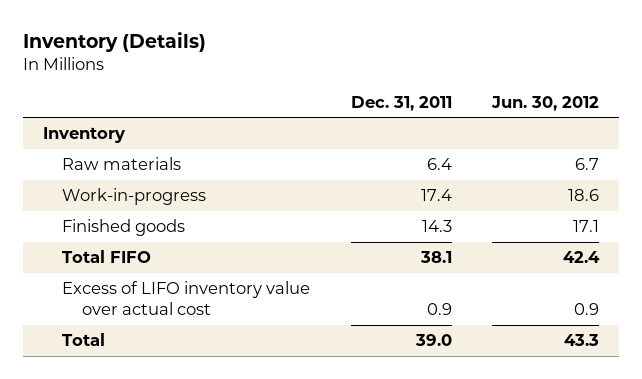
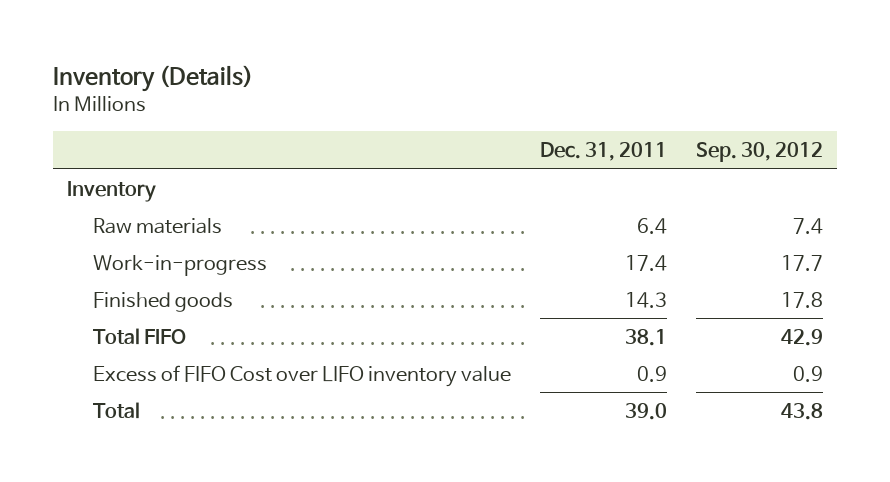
[491,95,600,111] Jun. 30, 2012 -> none
none -> [695,142,823,163] Sep. 30, 2012
[62,281,311,316] Excess of LIFO inventory value over actual cost -> [93,364,512,387] Excess of FIFO Cost over LIFO inventory value

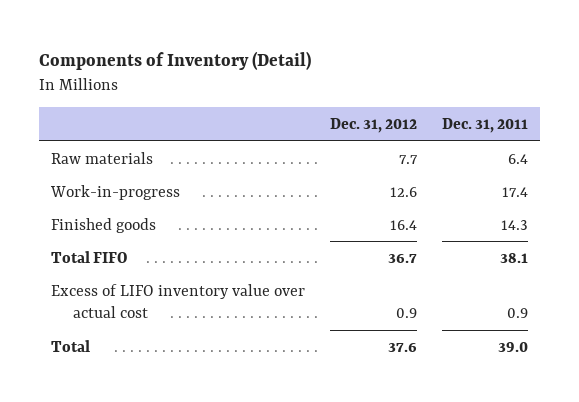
[52,65,253,93] Inventory (Details) -> [38,51,311,71] Components of Inventory (Detail)
[695,142,823,163] Sep. 30, 2012 -> none
none -> [329,118,417,134] Dec. 31, 2012
[67,180,157,202] Inventory -> none
[93,364,512,387] Excess of FIFO Cost over LIFO inventory value -> [51,283,306,319] Excess of LIFO inventory value over actual cost

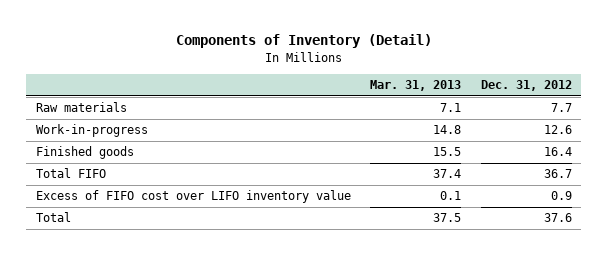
[441,118,528,134] Dec. 31, 2011 -> none
none -> [370,80,462,92] Mar. 31, 2013
[51,283,306,319] Excess of LIFO inventory value over actual cost -> [36,190,352,204] Excess of FIFO cost over LIFO inventory value

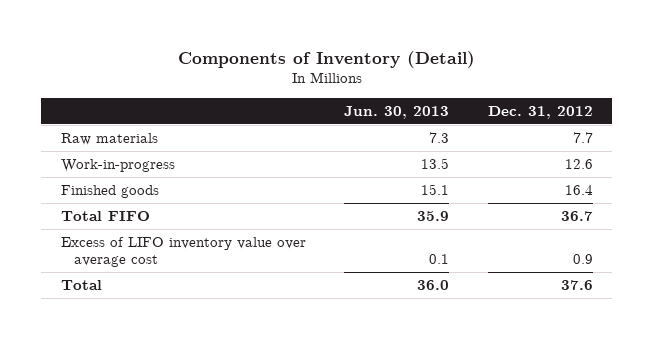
[370,80,462,92] Mar. 31, 2013 -> none
none -> [344,105,450,119] Jun. 30, 2013
[36,190,352,204] Excess of FIFO cost over LIFO inventory value -> [60,236,306,268] Excess of LIFO inventory value over average cost

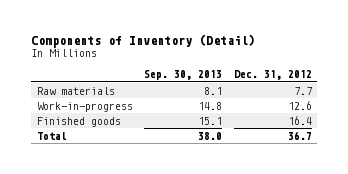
[344,105,450,119] Jun. 30, 2013 -> none
none -> [144,70,223,81] Sep. 30, 2013
[60,210,150,221] Total FIFO -> none
[60,236,306,268] Excess of LIFO inventory value over average cost -> none
[561,279,594,290] 37.6 -> [287,130,312,140] 36.7

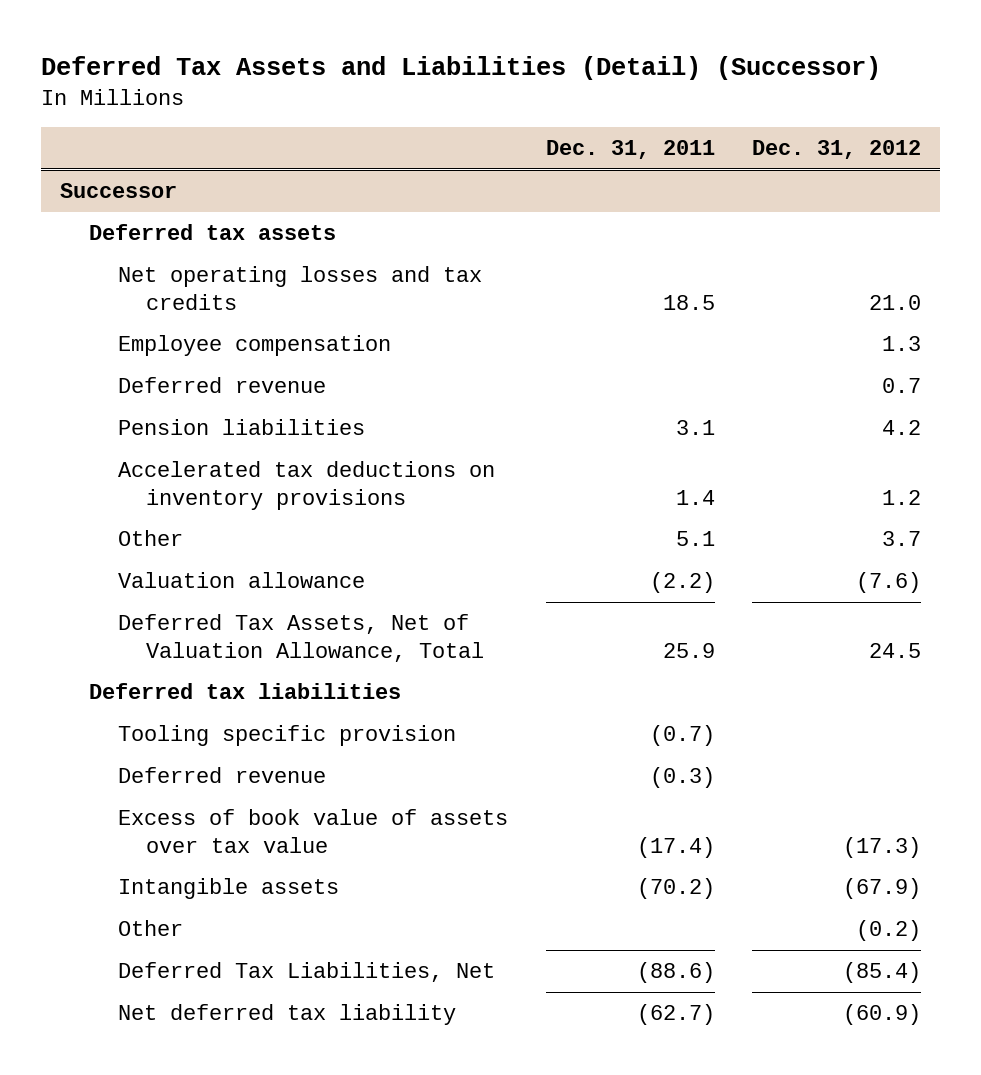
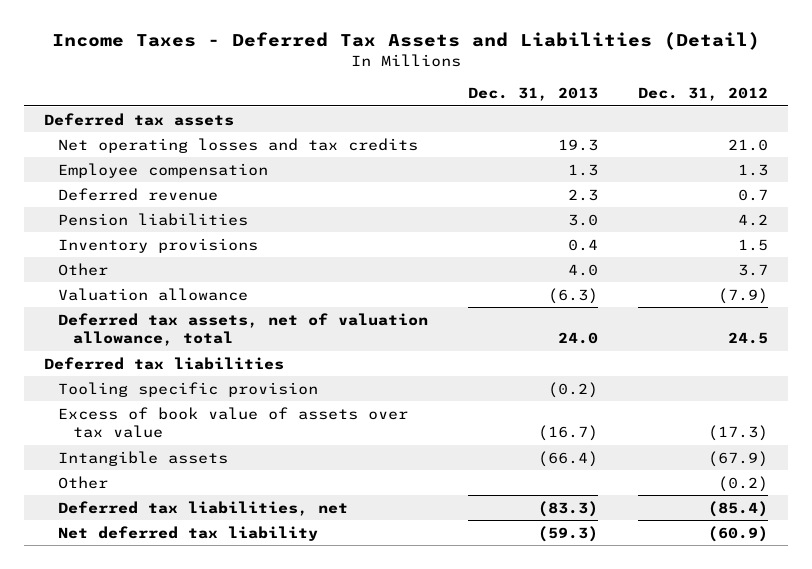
[41,56,882,81] Deferred Tax Assets and Liabilities (Detail) (Successor) -> [51,32,760,51] Income Taxes - Deferred Tax Assets and Liabilities (Detail)
[545,140,715,160] Dec. 31, 2011 -> none
none -> [468,87,599,102] Dec. 31, 2013
[59,183,177,199] Successor -> none
[117,461,495,510] Accelerated tax deductions on inventory provisions -> [58,237,259,253] Inventory provisions
[882,489,922,505] 1.2 -> [738,238,769,251] 1.5
[856,572,922,594] (7.6) -> [718,287,769,304] (7.9)
[117,614,485,662] Deferred Tax Assets, Net of Valuation Allowance, Total -> [58,312,429,347] Deferred tax assets, net of valuation allowance, total
[117,767,326,784] Deferred revenue -> none
[117,962,495,983] Deferred Tax Liabilities, Net -> [58,500,349,516] Deferred tax liabilities, net

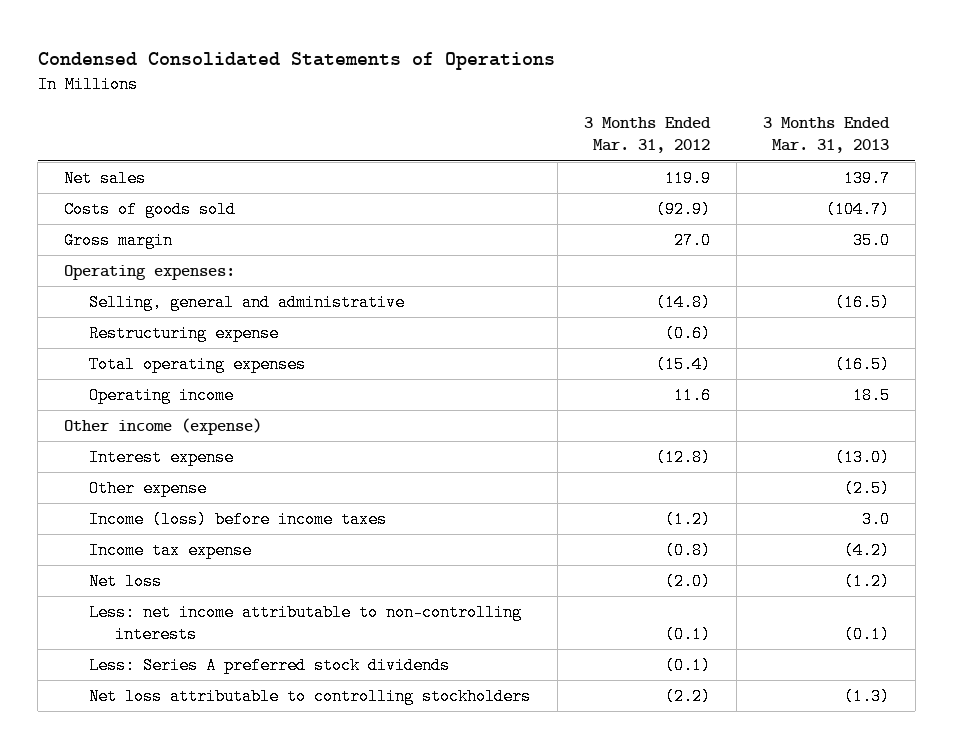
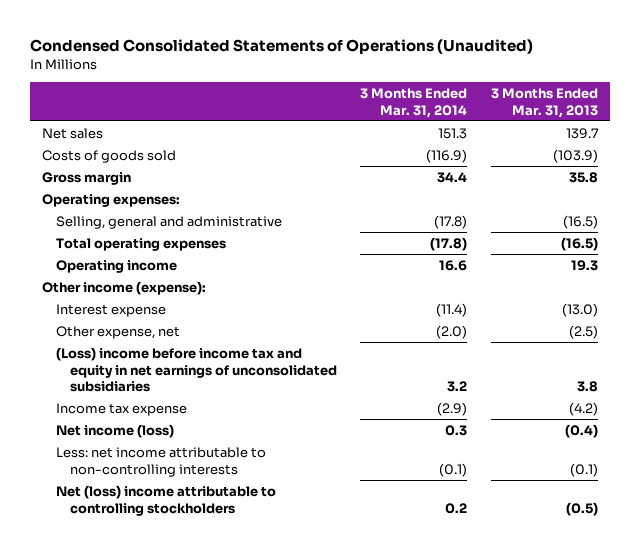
[37,52,555,71] Condensed Consolidated Statements of Operations -> [30,38,534,54] Condensed Consolidated Statements of Operations (Unaudited)
[583,117,711,154] 3 Months Ended Mar. 31, 2012 -> none
none -> [360,88,468,118] 3 Months Ended Mar. 31, 2014
[825,200,890,218] (104.7) -> [553,149,599,164] (103.9)
[852,231,890,249] 35.0 -> [569,172,599,184] 35.8
[89,324,280,342] Restructuring expense -> none
[852,386,890,404] 18.5 -> [571,260,599,272] 19.3
[64,417,263,435] Other income (expense) -> [42,281,207,296] Other income (expense):
[89,479,208,497] Other expense -> [56,326,181,340] Other expense, net
[89,510,388,528] Income (loss) before income taxes -> [56,347,337,392] (Loss) income before income tax and equity in net earnings of unconsolidated subsidiaries
[861,510,890,528] 3.0 -> [577,380,599,392] 3.8
[89,572,163,590] Net loss -> [56,424,175,439] Net income (loss)
[843,572,890,590] (1.2) -> [565,424,599,439] (0.4)
[89,656,451,674] Less: Series A preferred stock dividends -> none
[89,687,532,705] Net loss attributable to controlling stockholders -> [56,485,277,516] Net (loss) income attributable to controlling stockholders
[843,687,890,705] (1.3) -> [566,501,599,516] (0.5)

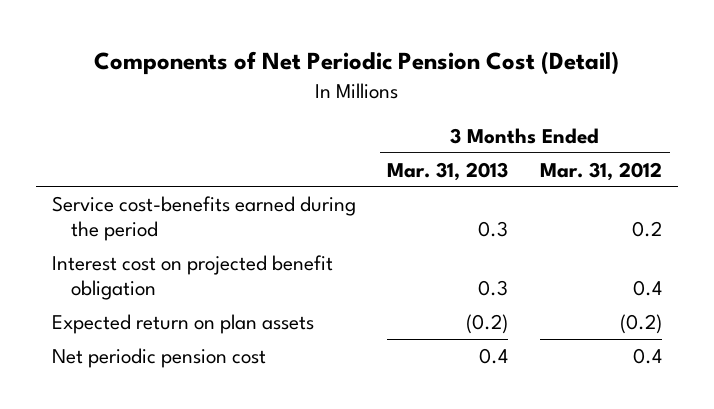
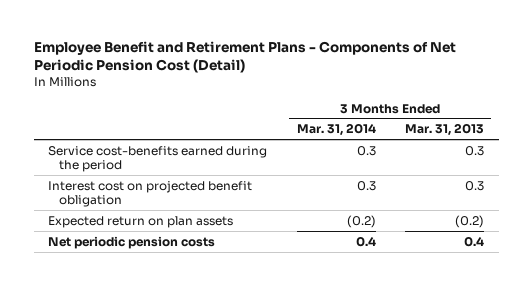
[93,51,619,76] Components of Net Periodic Pension Cost (Detail) -> [33,41,456,74] Employee Benefit and Retirement Plans - Components of Net Periodic Pension Cost (Detail)
[539,161,662,181] Mar. 31, 2012 -> none
none -> [296,123,376,137] Mar. 31, 2014
[51,347,266,368] Net periodic pension cost -> [48,235,216,249] Net periodic pension costs

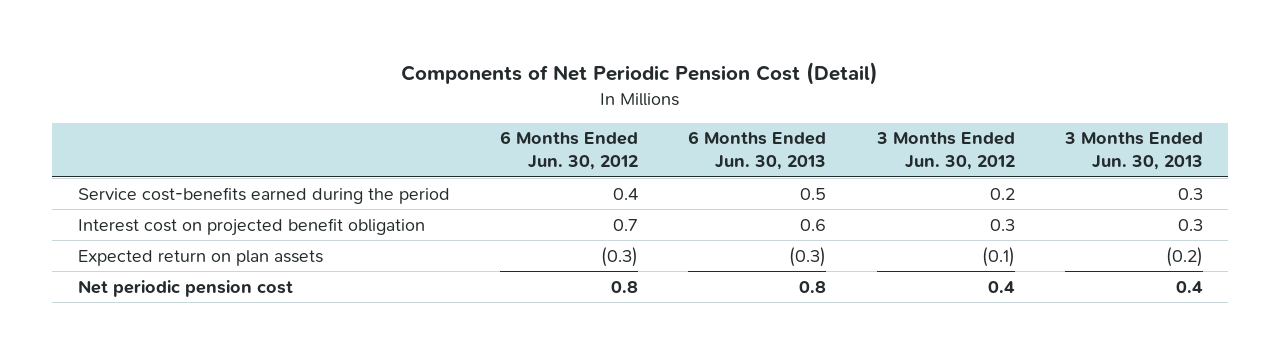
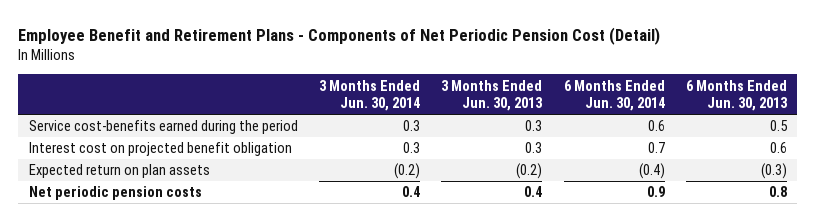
[401,62,879,86] Components of Net Periodic Pension Cost (Detail) -> [18,26,661,45] Employee Benefit and Retirement Plans - Components of Net Periodic Pension Cost (Detail)
[500,131,639,171] 6 Months Ended Jun. 30, 2012 -> none
[875,132,1015,171] 3 Months Ended Jun. 30, 2012 -> none
none -> [318,79,420,112] 3 Months Ended Jun. 30, 2014
none -> [563,79,665,112] 6 Months Ended Jun. 30, 2014
[77,279,293,297] Net periodic pension cost -> [28,186,202,201] Net periodic pension costs

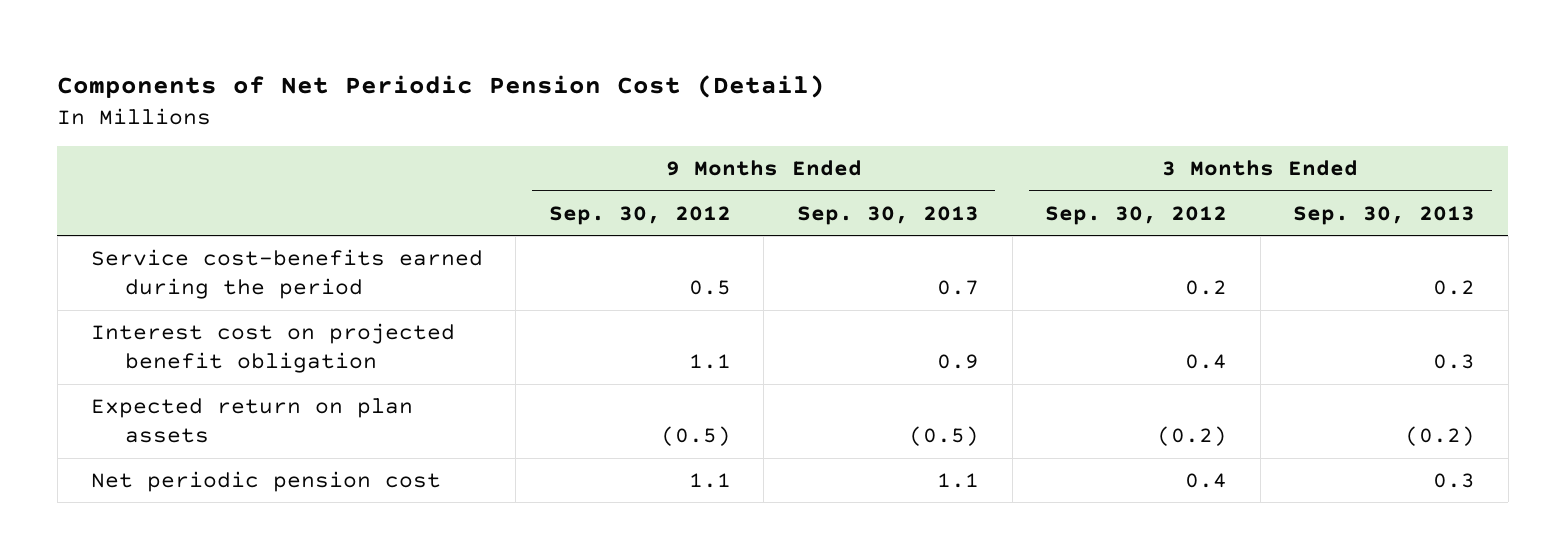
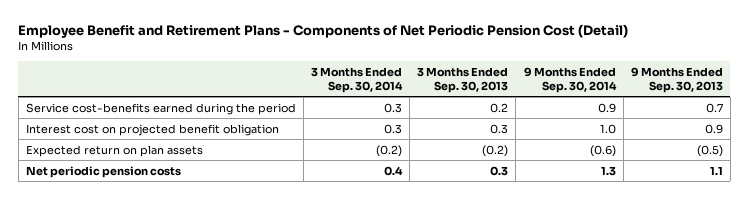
[57,74,826,98] Components of Net Periodic Pension Cost (Detail) -> [18,24,629,39] Employee Benefit and Retirement Plans - Components of Net Periodic Pension Cost (Detail)
[548,205,731,225] Sep. 30, 2012 -> none
[1045,205,1228,225] Sep. 30, 2012 -> none
none -> [311,67,404,93] 3 Months Ended Sep. 30, 2014
none -> [523,67,617,93] 9 Months Ended Sep. 30, 2014
[90,470,441,492] Net periodic pension cost -> [25,165,181,178] Net periodic pension costs

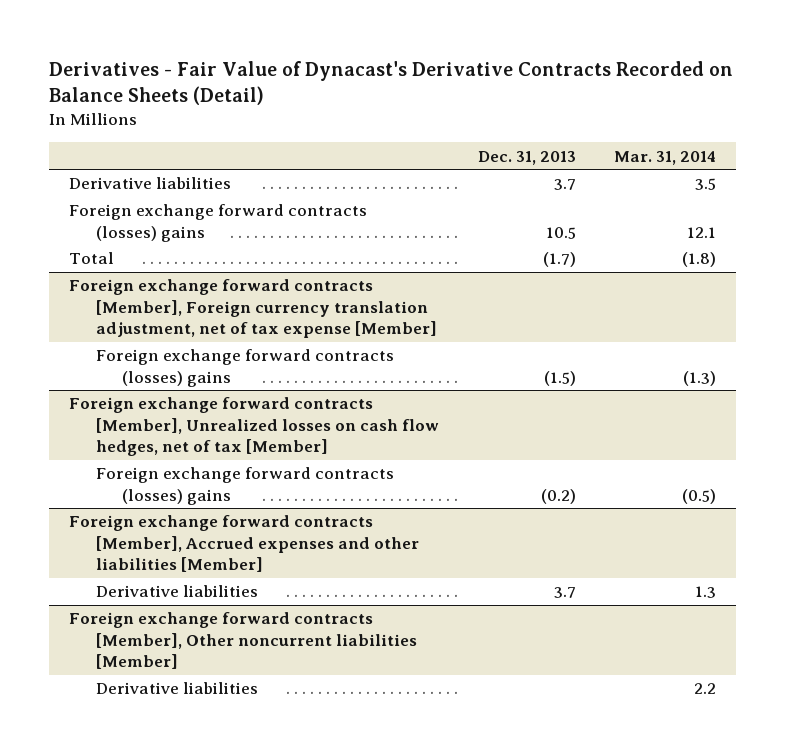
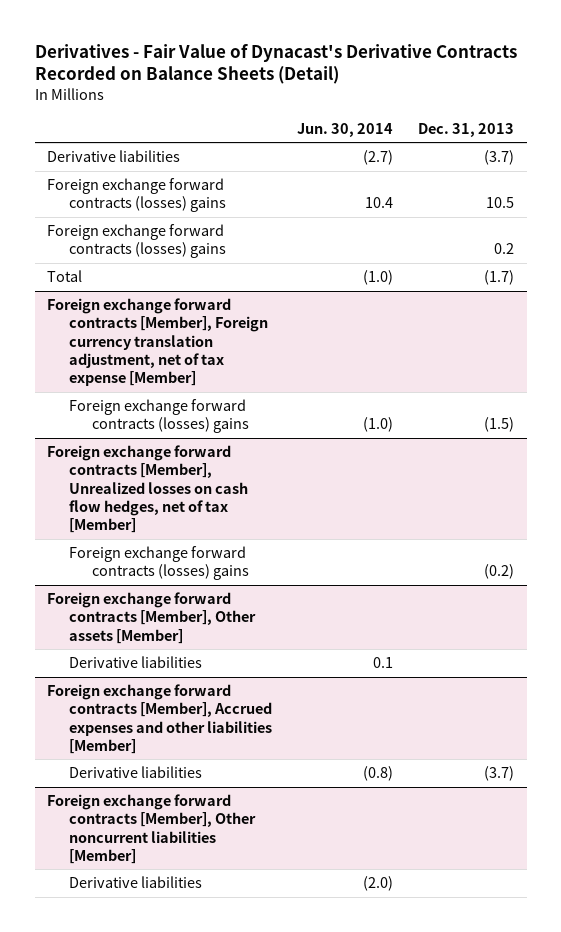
[614,150,717,165] Mar. 31, 2014 -> none
none -> [297,122,394,137] Jun. 30, 2014
[553,179,576,191] 3.7 -> [484,150,515,166] (3.7)
none -> [47,224,227,259] Foreign exchange forward contracts (losses) gains
none -> [47,592,257,644] Foreign exchange forward contracts [Member], Other assets [Member]
none -> [69,656,203,669] Derivative liabilities
[553,587,576,599] 3.7 -> [484,766,515,782] (3.7)

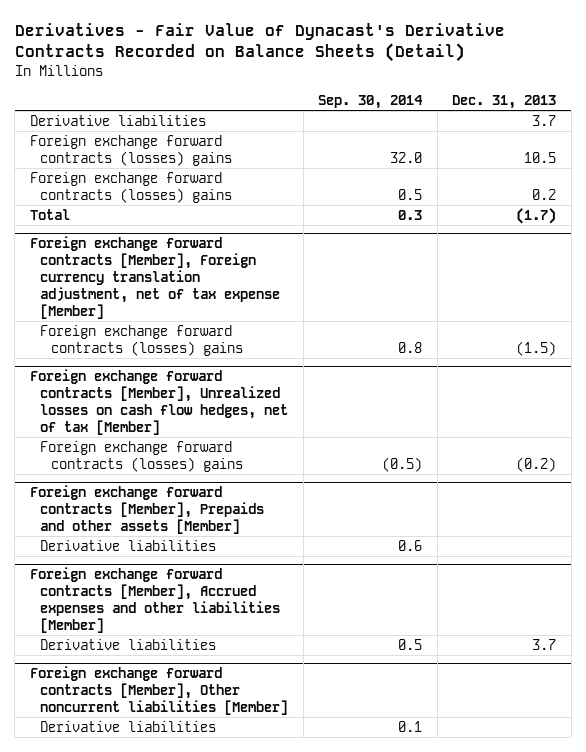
[297,122,394,137] Jun. 30, 2014 -> none
none -> [318,94,424,109] Sep. 30, 2014
[484,150,515,166] (3.7) -> [532,115,557,127] 3.7
[47,592,257,644] Foreign exchange forward contracts [Member], Other assets [Member] -> [29,485,265,534] Foreign exchange forward contracts [Member], Prepaids and other assets [Member]
[484,766,515,782] (3.7) -> [532,639,557,651] 3.7

